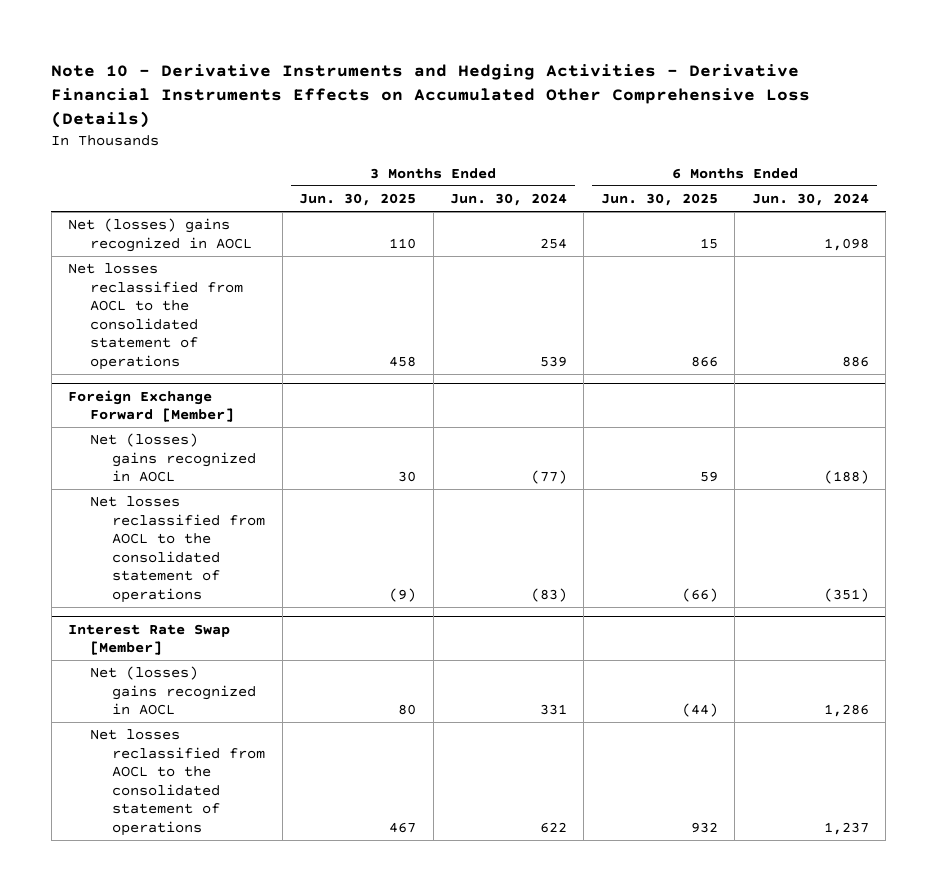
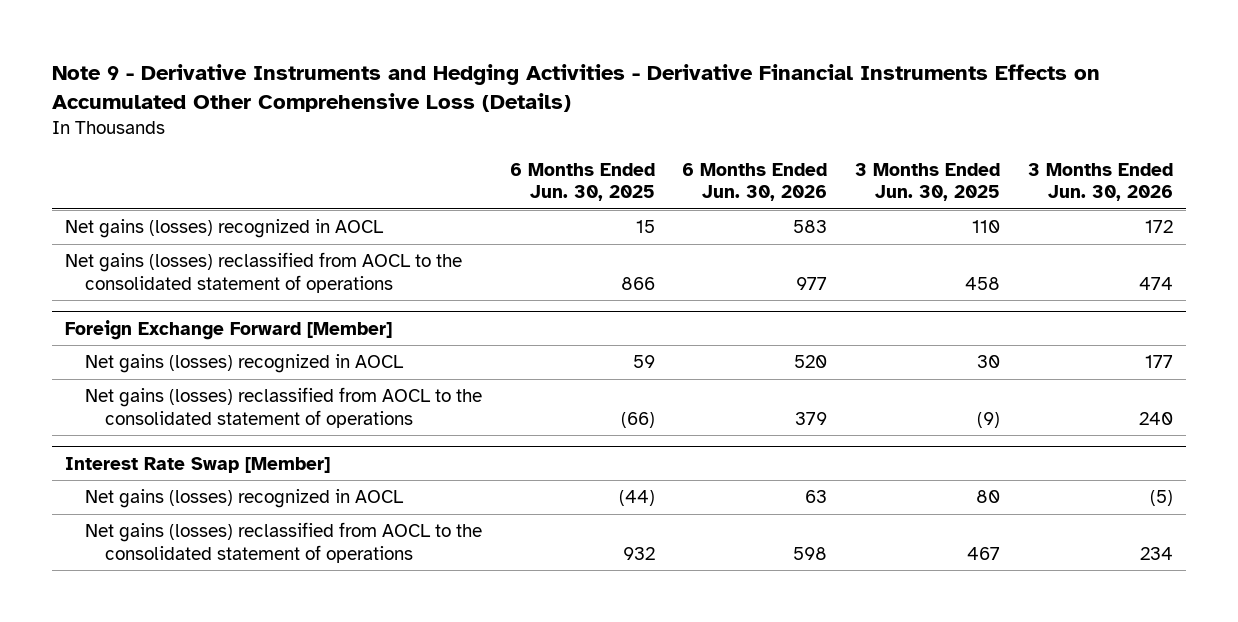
[51,63,811,128] Note 10 - Derivative Instruments and Hedging Activities - Derivative Financial Instruments Effects on Accumulated Other Comprehensive Loss (Details) -> [51,64,1100,113] Note 9 - Derivative Instruments and Hedging Activities - Derivative Financial Instruments Effects on Accumulated Other Comprehensive Loss (Details)
[450,193,568,207] Jun. 30, 2024 -> none
[751,193,869,207] Jun. 30, 2024 -> none
none -> [682,162,828,202] 6 Months Ended Jun. 30, 2026
none -> [1027,162,1173,202] 3 Months Ended Jun. 30, 2026
[68,218,253,252] Net (losses) gains recognized in AOCL -> [65,219,385,239] Net gains (losses) recognized in AOCL
[68,263,244,370] Net losses reclassified from AOCL to the consolidated statement of operations -> [65,252,463,293] Net gains (losses) reclassified from AOCL to the consolidated statement of operations
[90,433,257,483] Net (losses) gains recognized in AOCL -> [84,354,404,374] Net gains (losses) recognized in AOCL
[90,496,266,603] Net losses reclassified from AOCL to the consolidated statement of operations -> [84,387,482,428] Net gains (losses) reclassified from AOCL to the consolidated statement of operations
[90,666,257,716] Net (losses) gains recognized in AOCL -> [84,489,404,509] Net gains (losses) recognized in AOCL
[90,729,266,836] Net losses reclassified from AOCL to the consolidated statement of operations -> [84,522,482,563] Net gains (losses) reclassified from AOCL to the consolidated statement of operations

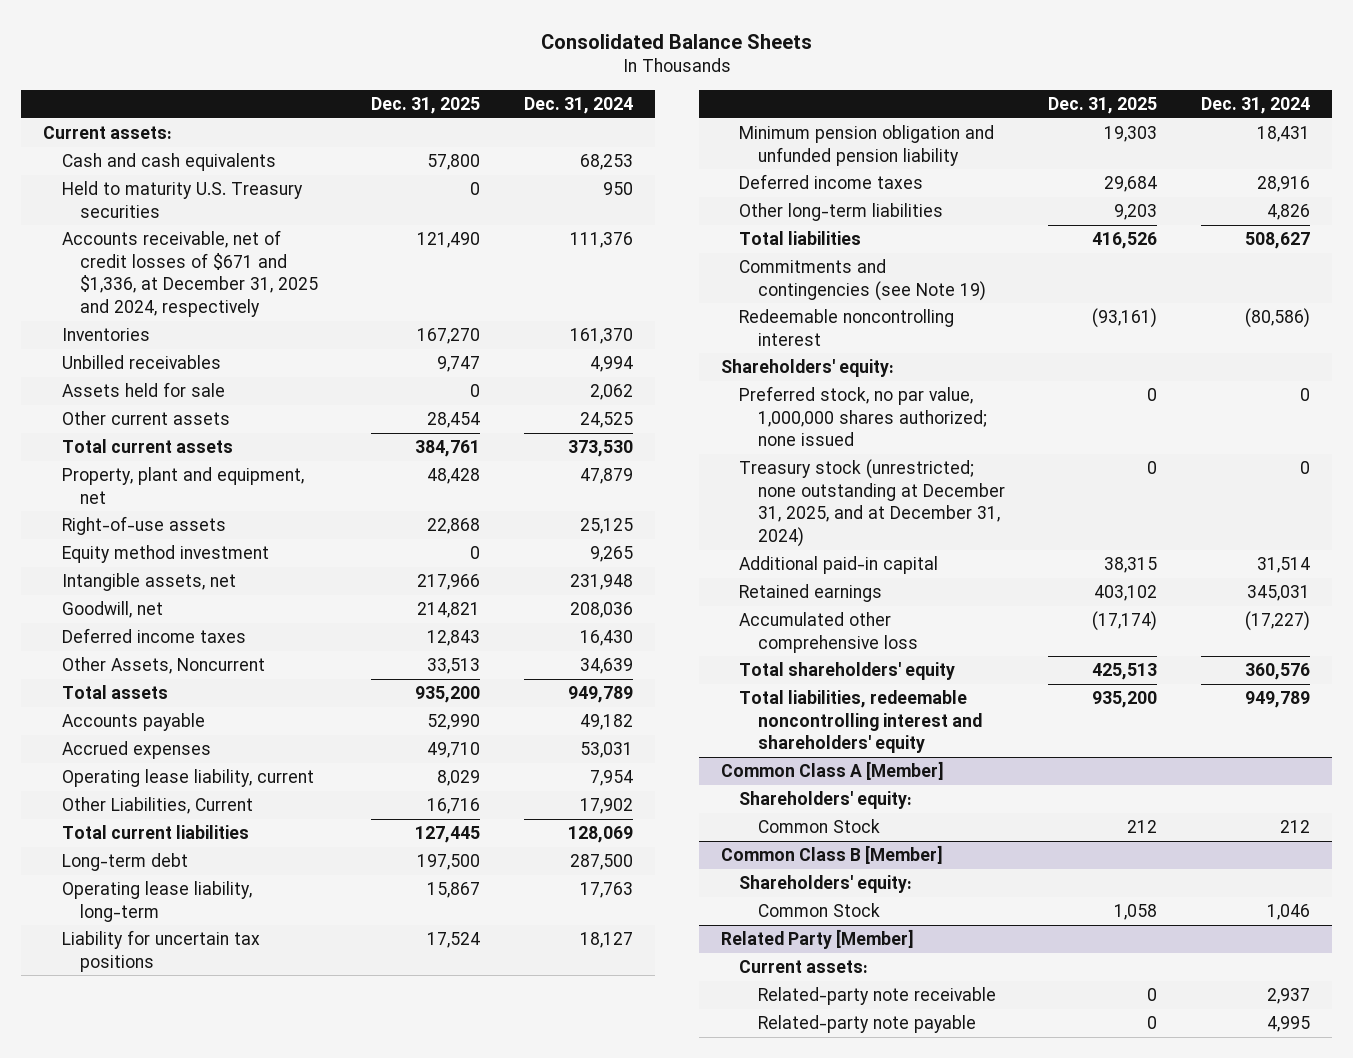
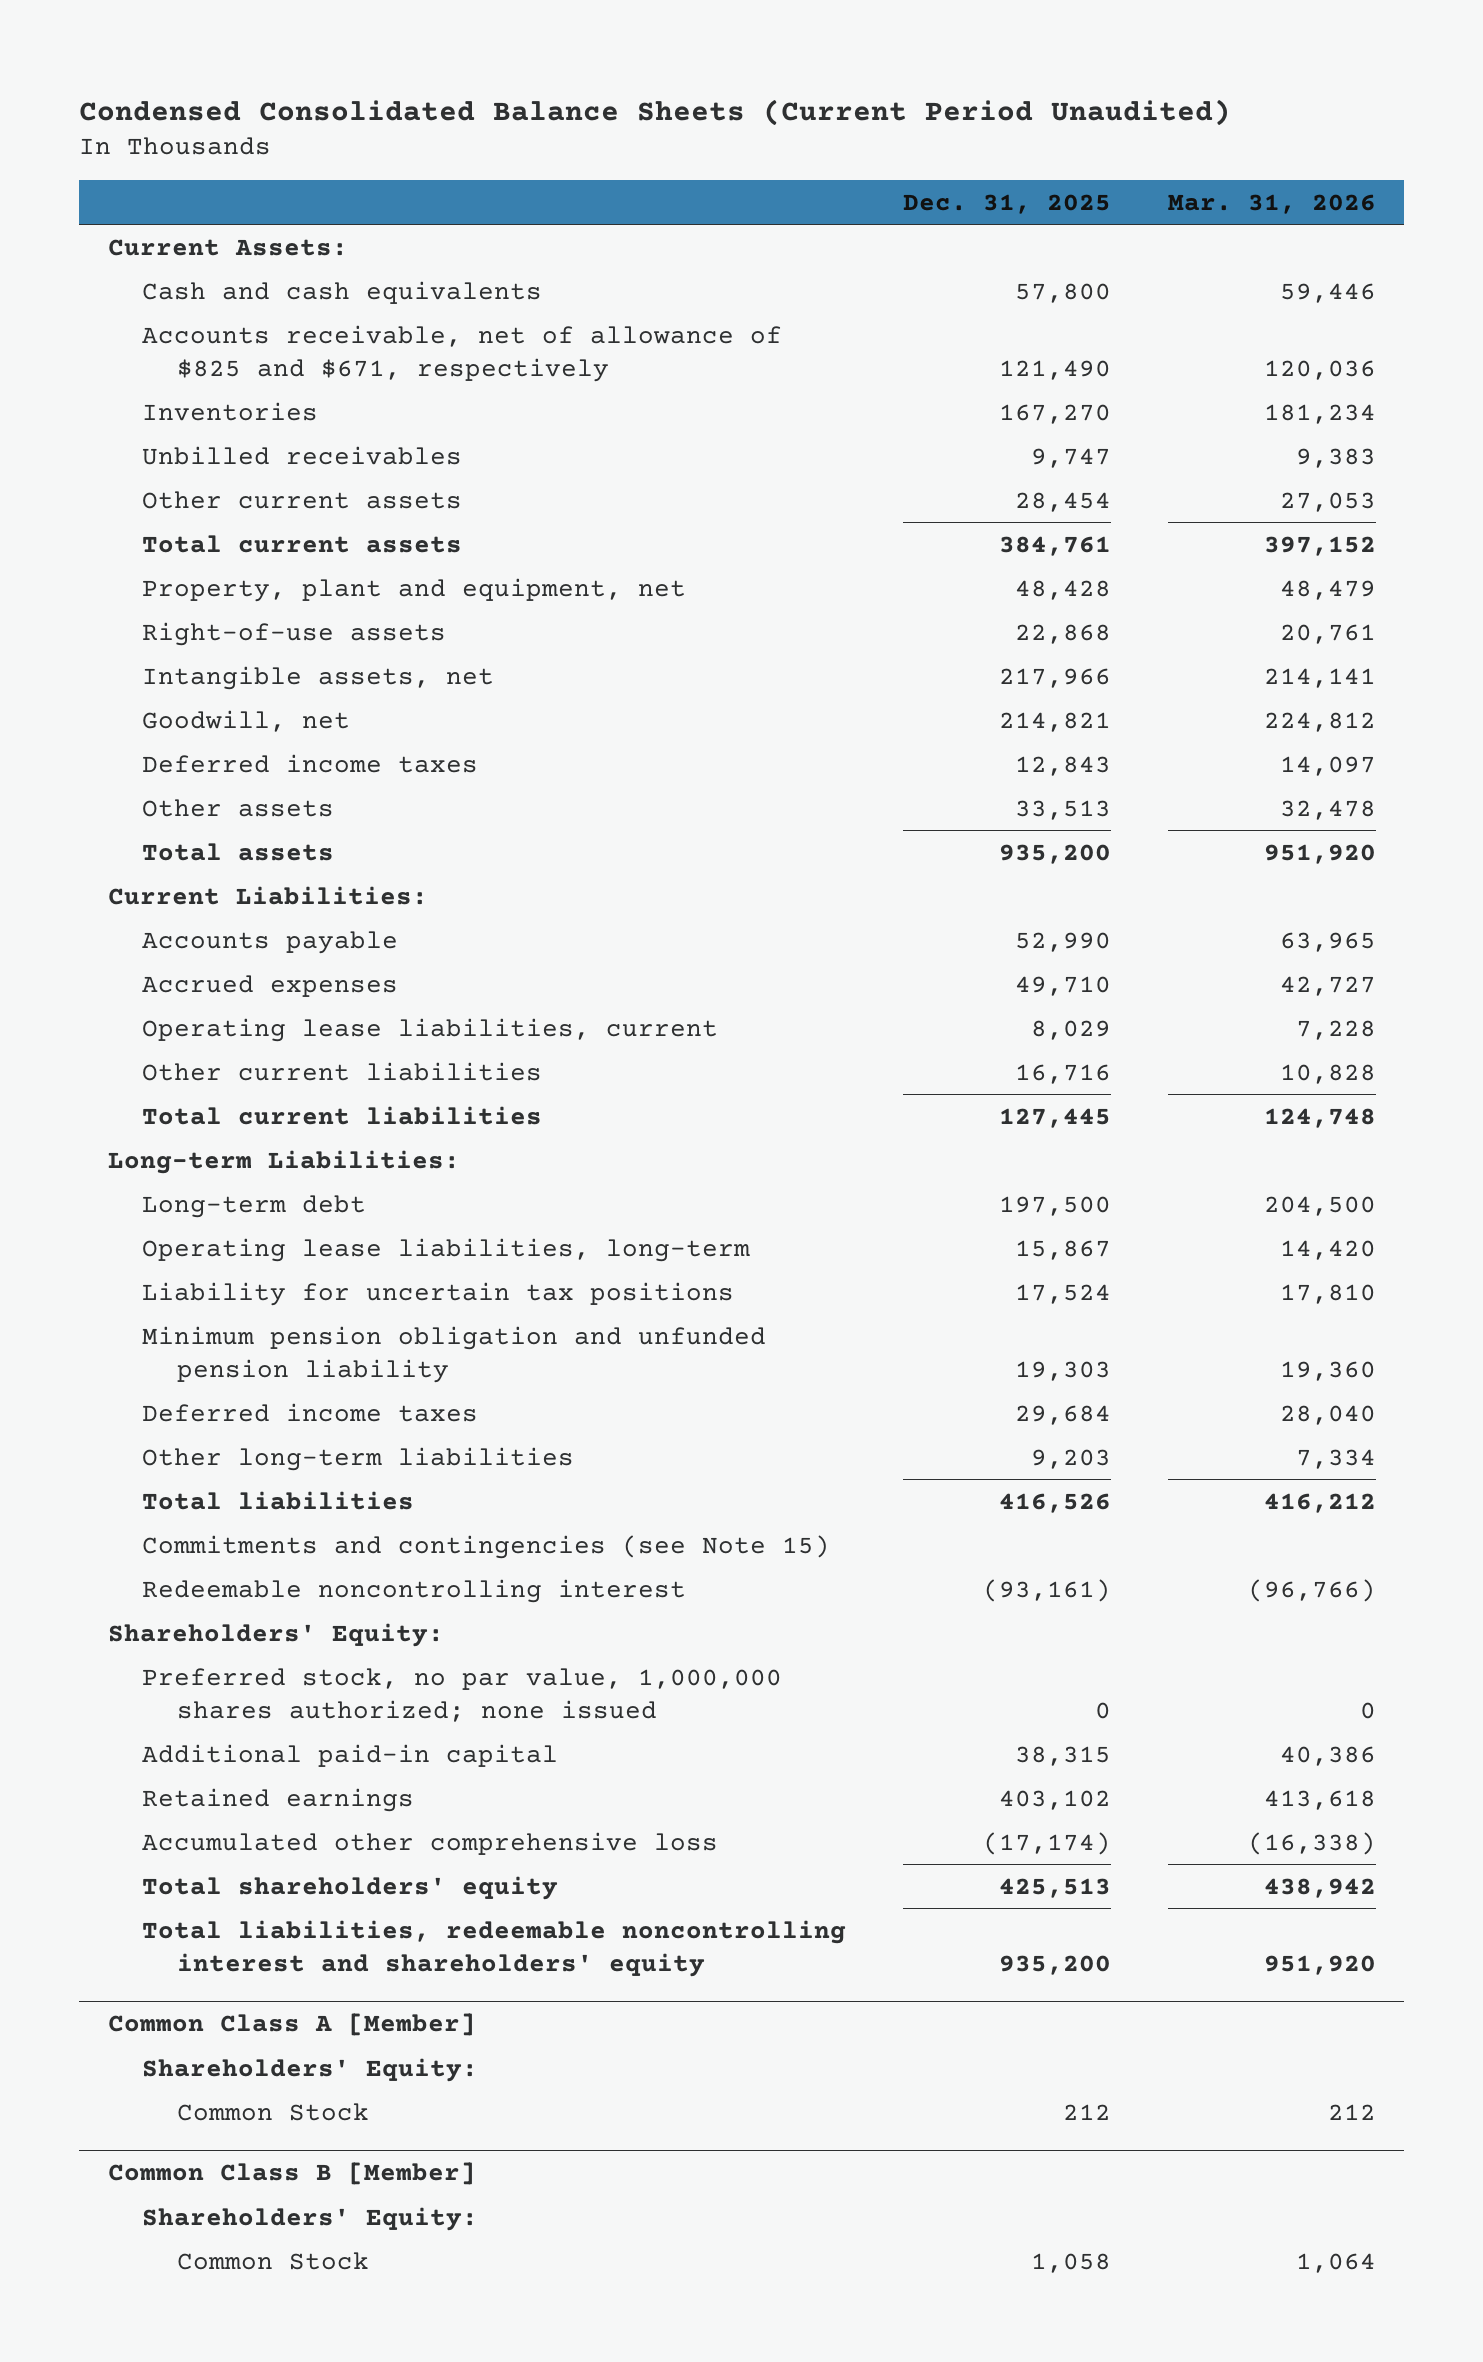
[540,33,812,49] Consolidated Balance Sheets -> [79,98,1232,126] Condensed Consolidated Balance Sheets (Current Period Unaudited)
[523,96,633,114] Dec. 31, 2024 -> none
none -> [1167,193,1376,214] Mar. 31, 2026
[43,126,173,140] Current assets: -> [107,238,348,256] Current Assets:
[61,181,303,218] Held to maturity U.S. Treasury securities -> none
[61,230,319,318] Accounts receivable, net of credit losses of $671 and $1,336, at December 31, 2025 and 2024, respectively -> [142,324,783,382] Accounts receivable, net of allowance of $825 and $671, respectively
[61,382,225,398] Assets held for sale -> none
[61,545,269,564] Equity method investment -> none
[61,657,265,675] Other Assets, Noncurrent -> [142,798,335,817] Other assets
none -> [107,885,428,905] Current Liabilities:
[61,769,314,788] Operating lease liability, current -> [142,1017,719,1042] Operating lease liabilities, current
[61,797,253,815] Other Liabilities, Current -> [142,1061,543,1081] Other current liabilities
none -> [107,1149,460,1174] Long-term Liabilities:
[61,881,252,922] Operating lease liability, long-term -> [142,1237,751,1262] Operating lease liabilities, long-term
[739,259,986,301] Commitments and contingencies (see Note 19) -> [142,1534,831,1559] Commitments and contingencies (see Note 15)
[720,359,894,378] Shareholders' equity: -> [107,1622,444,1647] Shareholders' Equity:
[739,459,1005,548] Treasury stock (unrestricted; none outstanding at December 31, 2025, and at December 31, 2024) -> none
[739,791,913,810] Shareholders' equity: -> [142,2057,479,2082] Shareholders' Equity:
[739,875,913,894] Shareholders' equity: -> [142,2206,479,2231] Shareholders' Equity:
[720,929,914,950] Related Party [Member] -> none
[739,960,869,974] Current assets: -> none
[757,987,996,1006] Related-party note receivable -> none
[757,1015,976,1034] Related-party note payable -> none

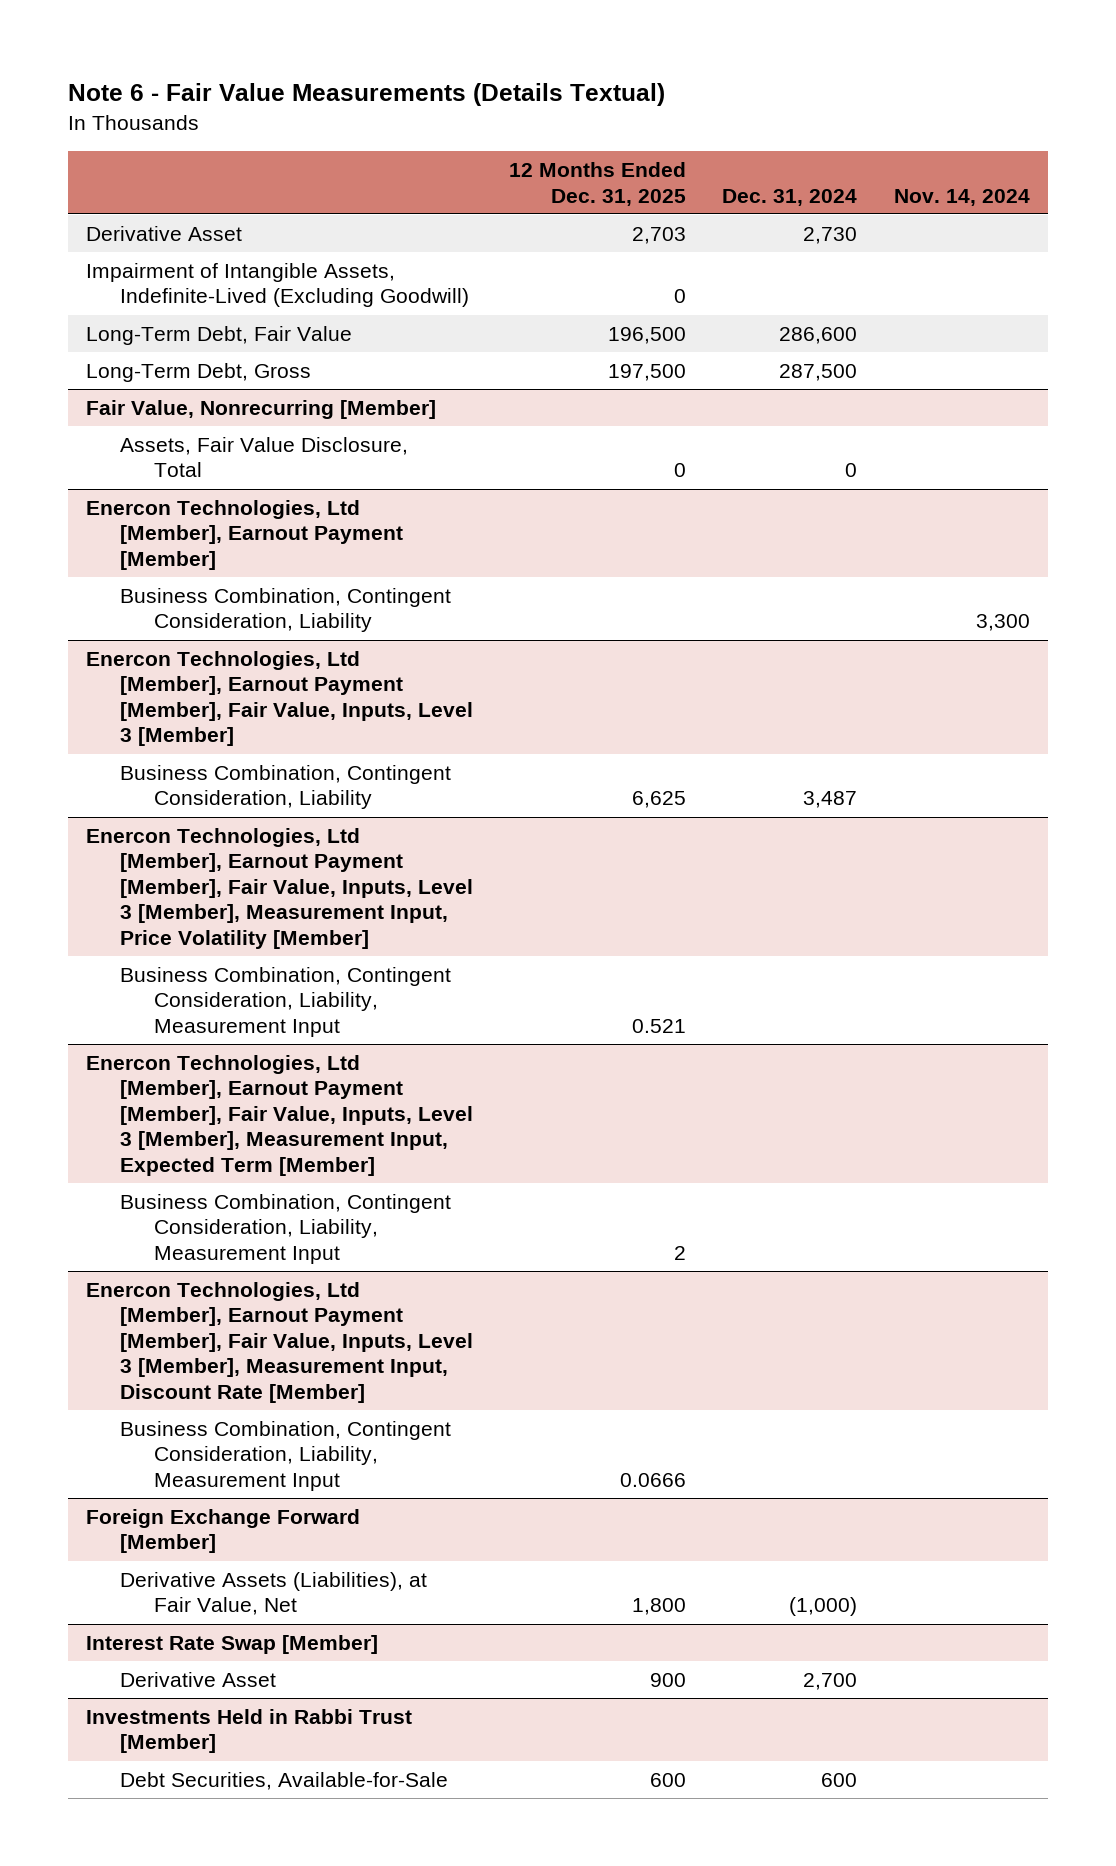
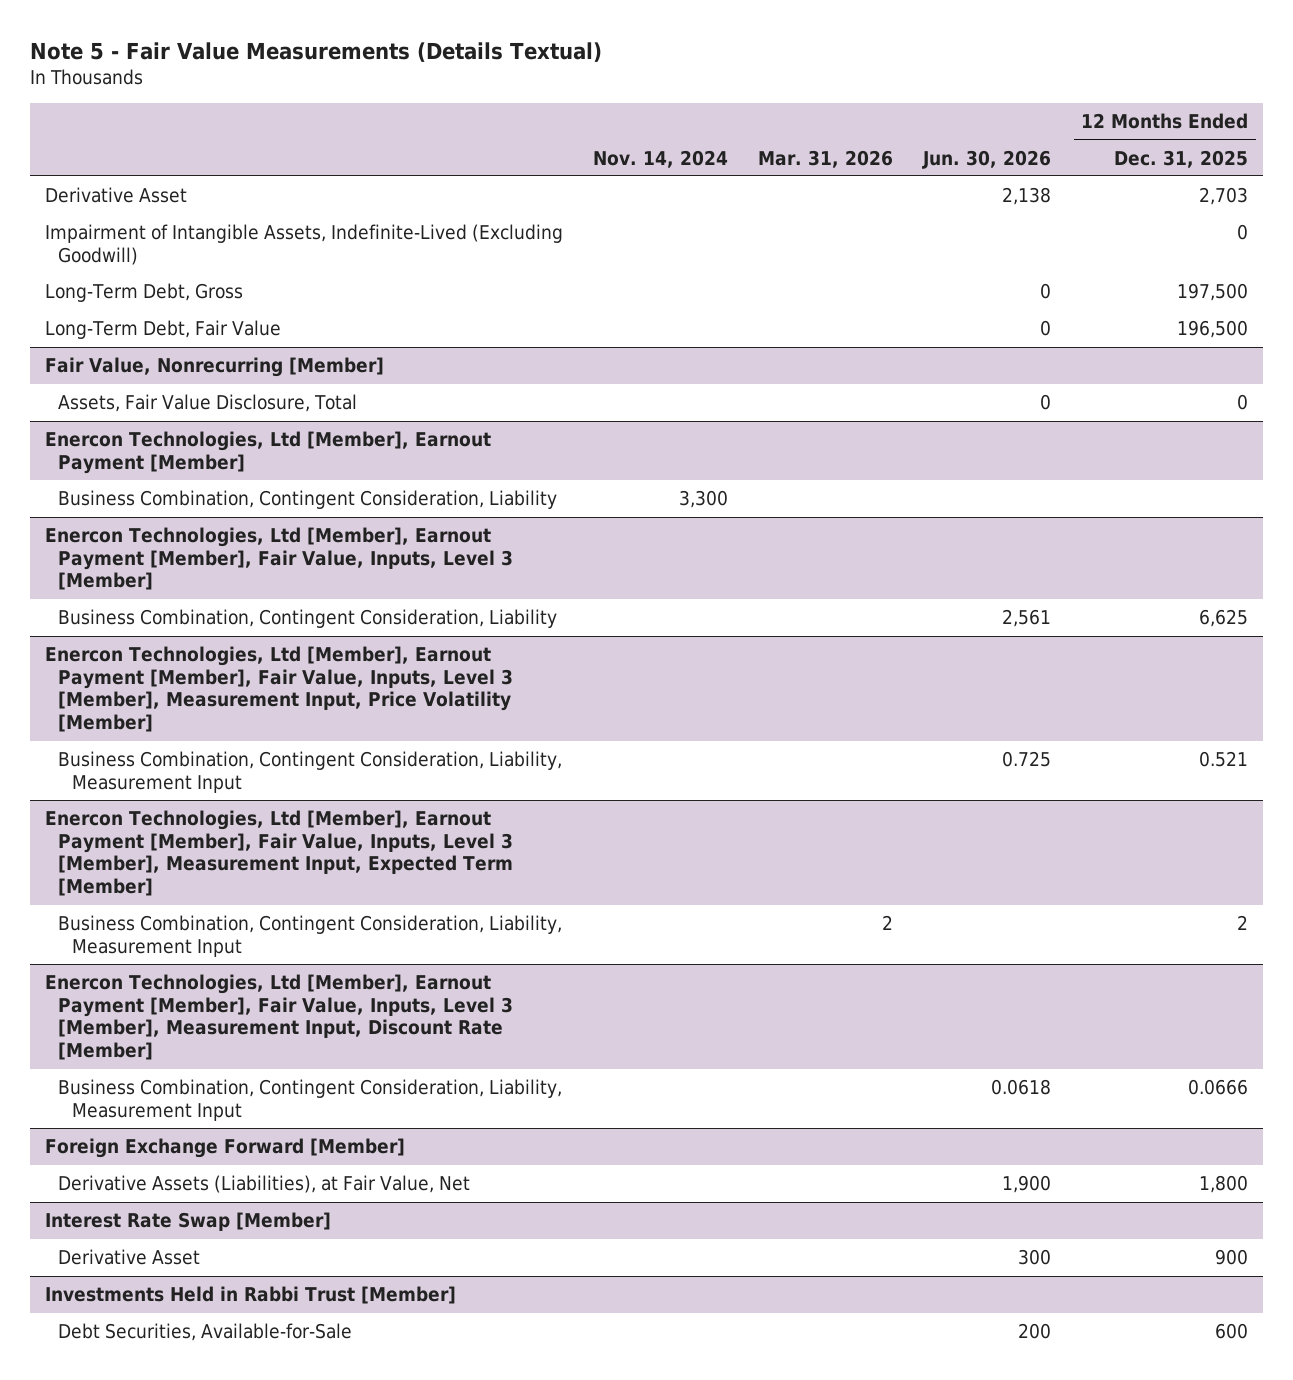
[68,83,666,107] Note 6 - Fair Value Measurements (Details Textual) -> [29,41,602,62] Note 5 - Fair Value Measurements (Details Textual)
[722,188,858,206] Dec. 31, 2024 -> none
none -> [758,149,894,168] Mar. 31, 2026
none -> [922,149,1052,169] Jun. 30, 2026
[86,326,353,346] Long-Term Debt, Fair Value -> [44,320,281,340] Long-Term Debt, Fair Value

